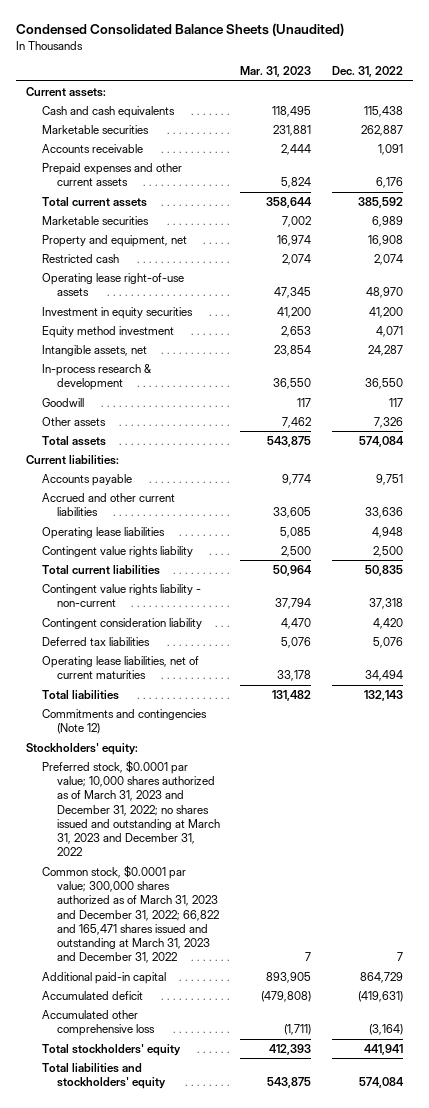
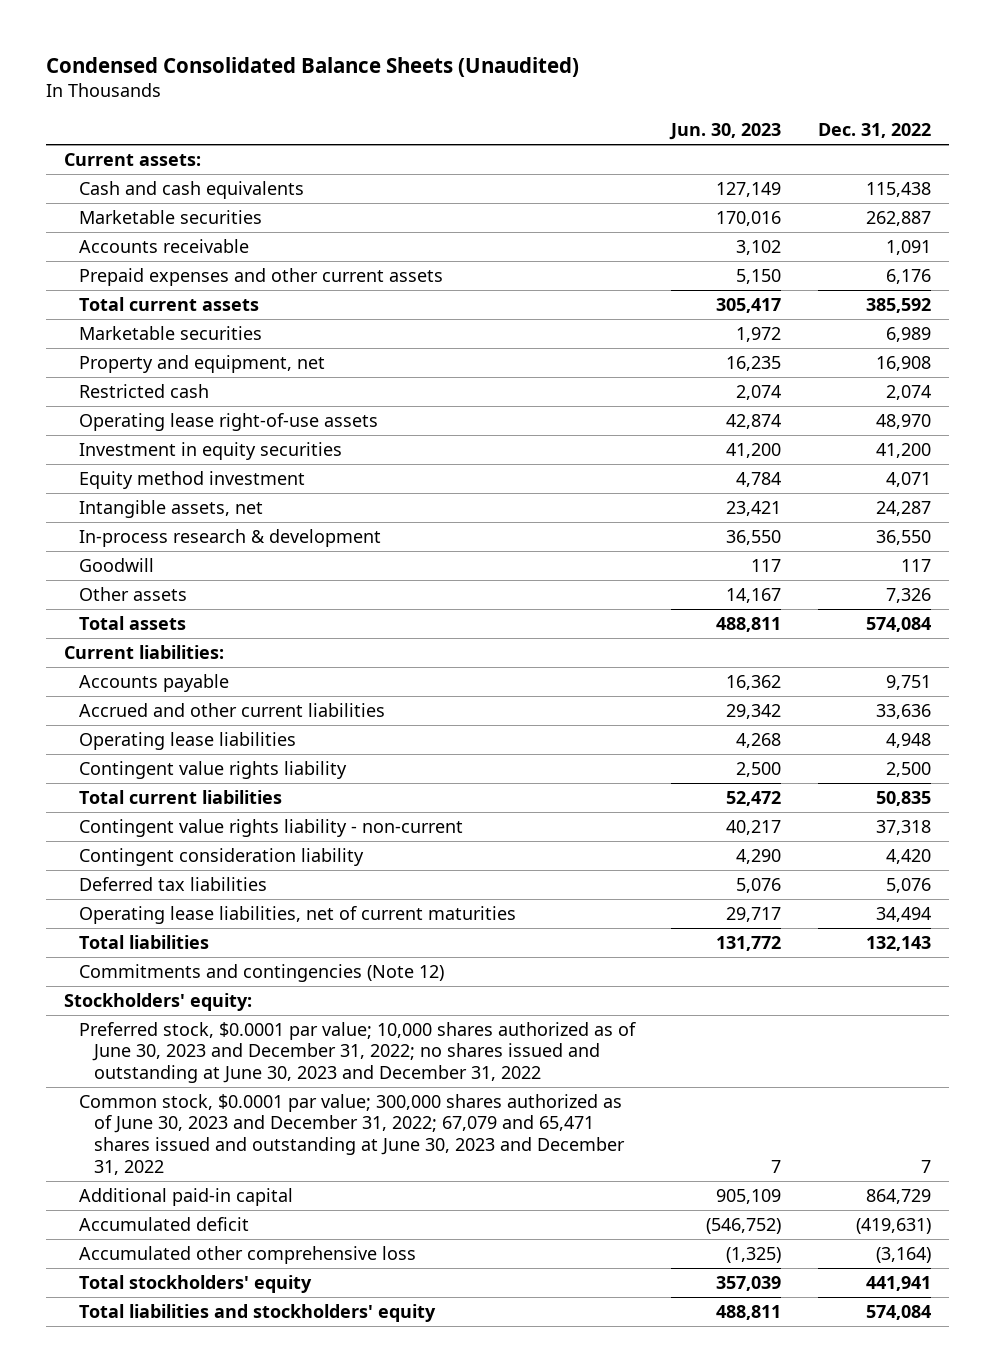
[240,66,312,78] Mar. 31, 2023 -> none
none -> [669,123,782,141] Jun. 30, 2023
[41,759,220,857] Preferred stock, $0.0001 par value; 10,000 shares authorized as of March 31, 2023 and December 31, 2022; no shares issued and outstanding at March 31, 2023 and December 31, 2022 -> [79,1021,637,1084] Preferred stock, $0.0001 par value; 10,000 shares authorized as of June 30, 2023 and December 31, 2022; no shares issued and outstanding at June 30, 2023 and December 31, 2022
[41,864,219,964] Common stock, $0.0001 par value; 300,000 shares authorized as of March 31, 2023 and December 31, 2022; 66,822 and 165,471 shares issued and outstanding at March 31, 2023 and December 31, 2022 -> [79,1093,626,1175] Common stock, $0.0001 par value; 300,000 shares authorized as of June 30, 2023 and December 31, 2022; 67,079 and 65,471 shares issued and outstanding at June 30, 2023 and December 31, 2022

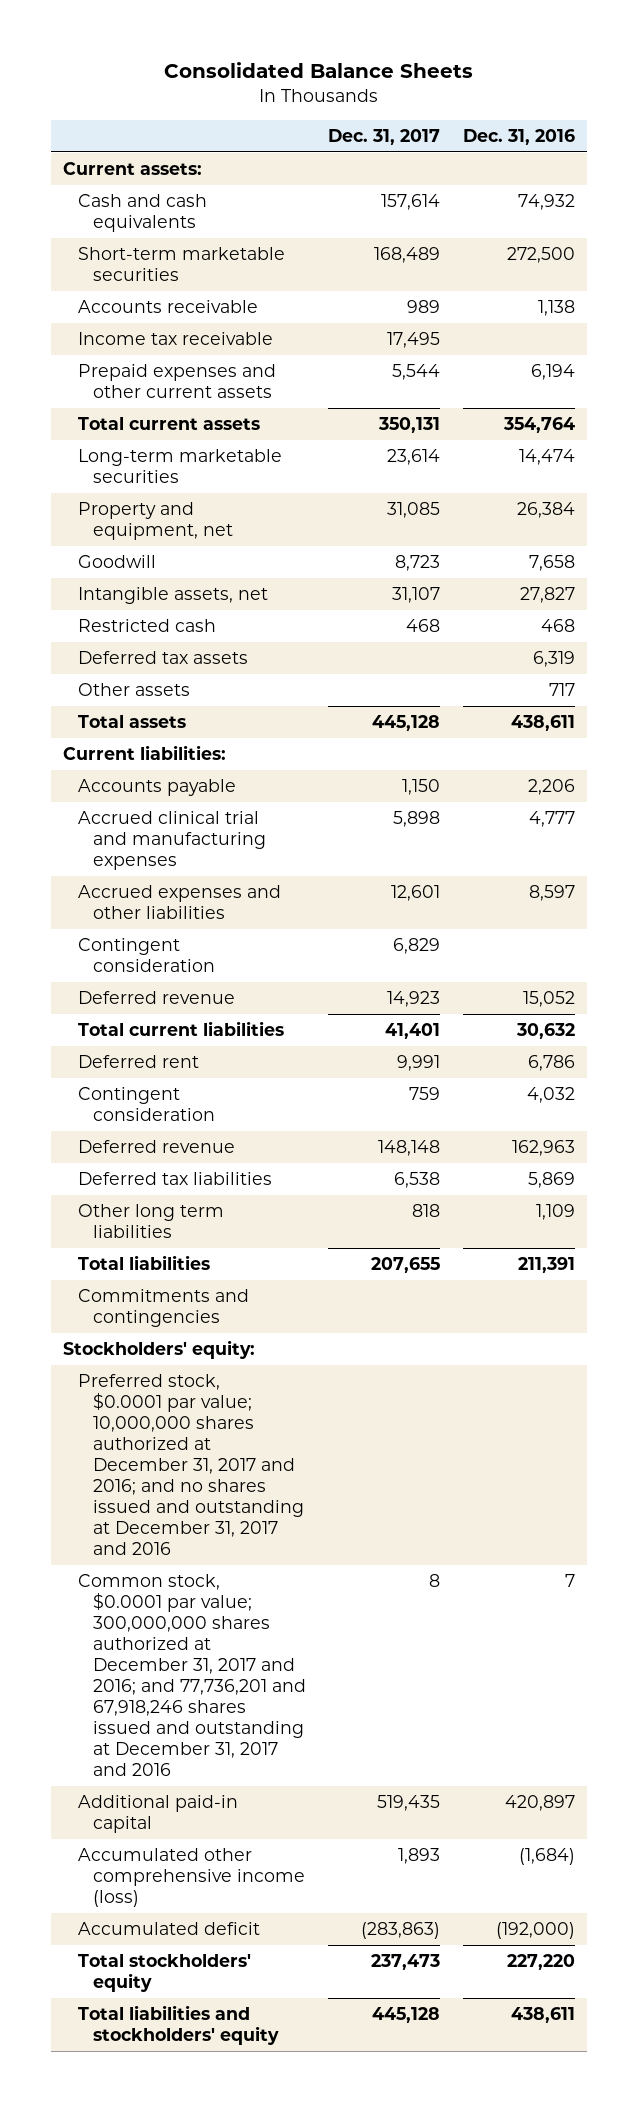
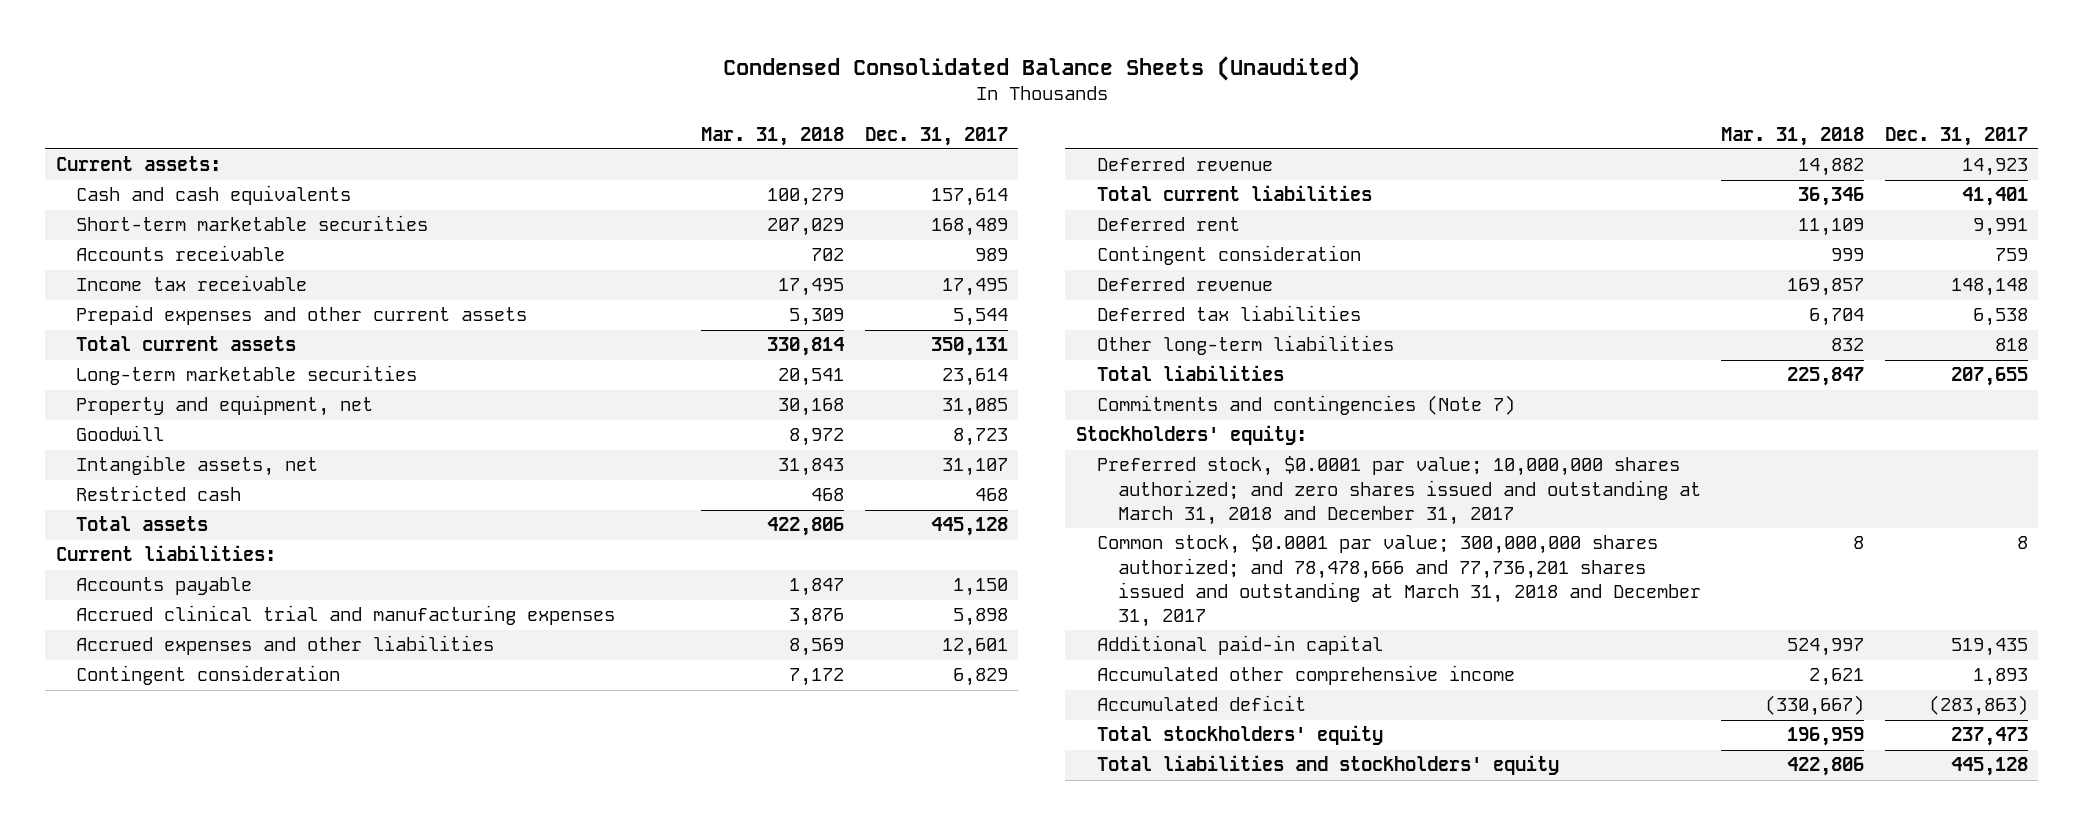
[163,62,473,79] Consolidated Balance Sheets -> [722,55,1360,81] Condensed Consolidated Balance Sheets (Unaudited)
[463,128,576,145] Dec. 31, 2016 -> none
none -> [701,126,845,146] Mar. 31, 2018
[77,651,248,665] Deferred tax assets -> none
[77,683,190,697] Other assets -> none
[77,1204,224,1239] Other long term liabilities -> [1096,335,1394,356] Other long-term liabilities
[77,1289,249,1328] Commitments and contingencies -> [1096,395,1515,416] Commitments and contingencies (Note 7)
[77,1374,304,1556] Preferred stock, $0.0001 par value; 10,000,000 shares authorized at December 31, 2017 and 2016; and no shares issued and outstanding at December 31, 2017 and 2016 -> [1096,456,1701,525] Preferred stock, $0.0001 par value; 10,000,000 shares authorized; and zero shares issued and outstanding at March 31, 2018 and December 31, 2017
[77,1574,306,1777] Common stock, $0.0001 par value; 300,000,000 shares authorized at December 31, 2017 and 2016; and 77,736,201 and 67,918,246 shares issued and outstanding at December 31, 2017 and 2016 -> [1096,534,1701,628] Common stock, $0.0001 par value; 300,000,000 shares authorized; and 78,478,666 and 77,736,201 shares issued and outstanding at March 31, 2018 and December 31, 2017
[77,1848,305,1908] Accumulated other comprehensive income (loss) -> [1096,665,1515,686] Accumulated other comprehensive income

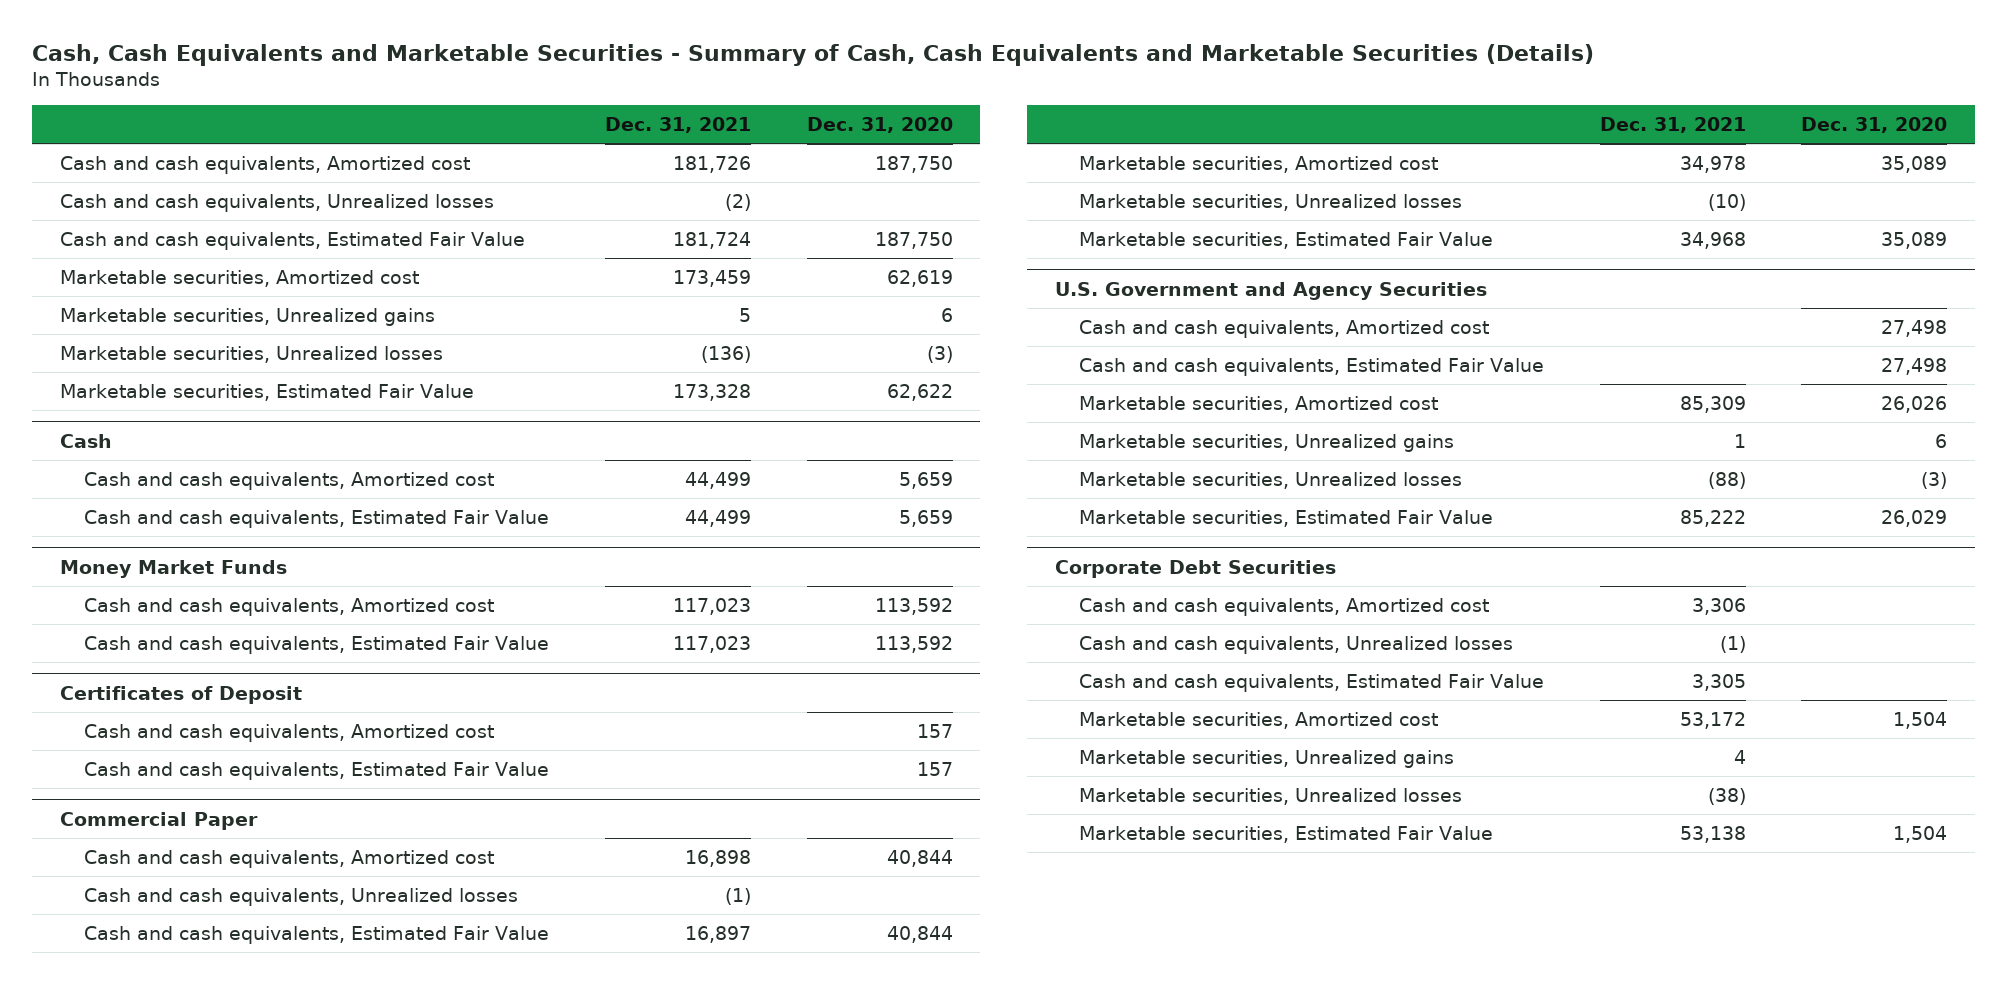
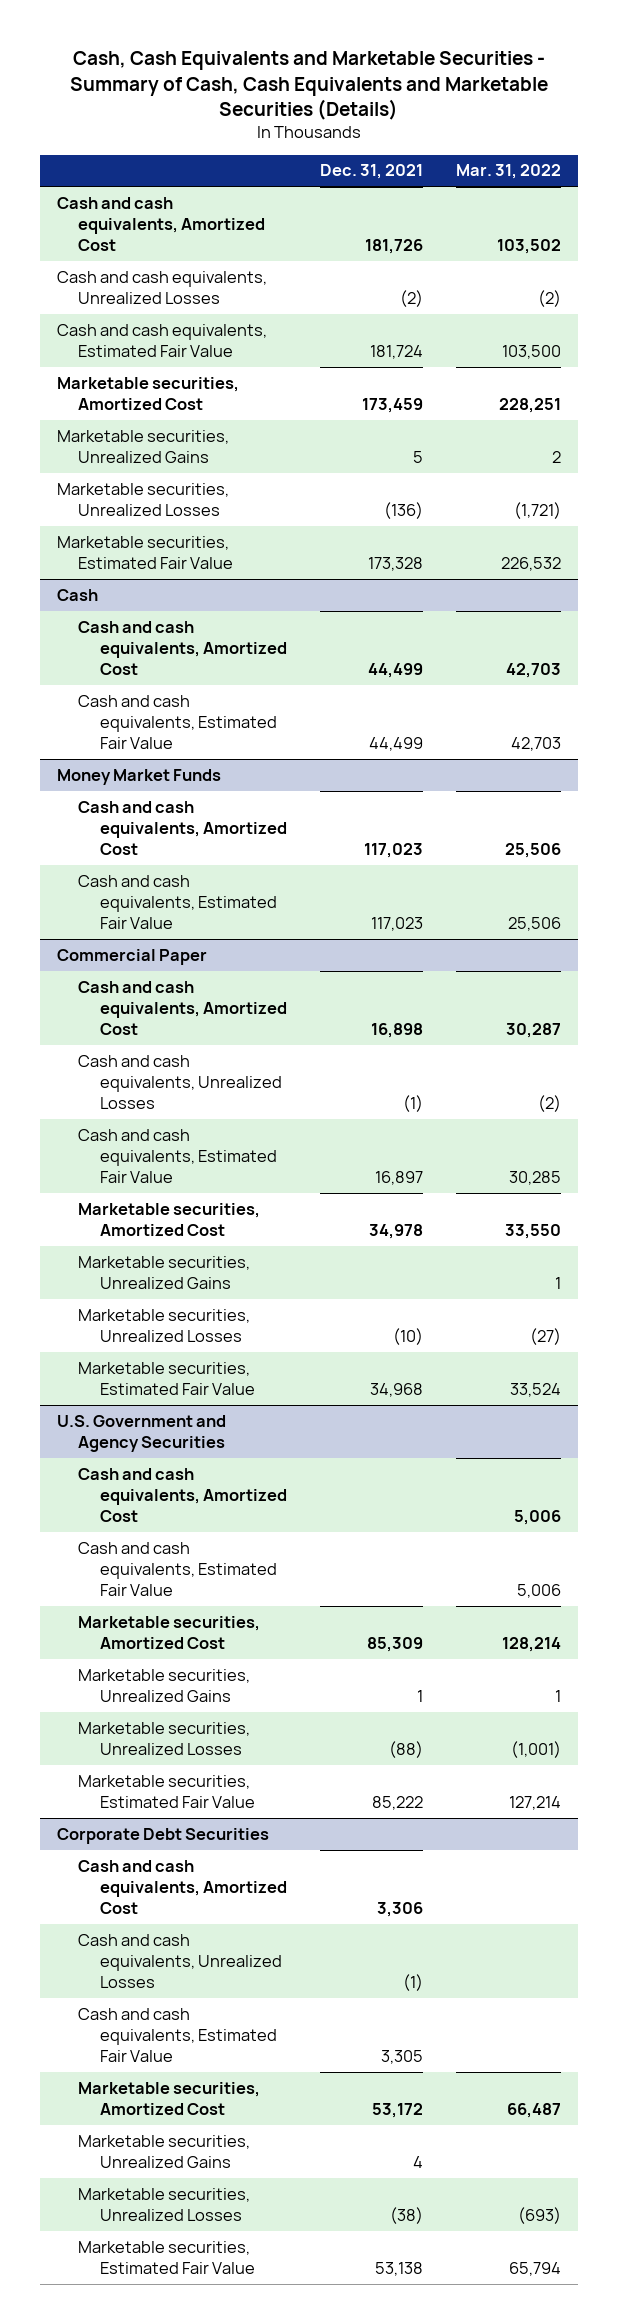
[806,117,953,134] Dec. 31, 2020 -> none
none -> [456,164,562,180] Mar. 31, 2022
[59,155,470,174] Cash and cash equivalents, Amortized cost -> [56,196,266,251] Cash and cash equivalents, Amortized Cost
[59,193,494,212] Cash and cash equivalents, Unrealized losses -> [56,270,267,304] Cash and cash equivalents, Unrealized Losses
[59,269,419,287] Marketable securities, Amortized cost -> [56,376,239,410] Marketable securities, Amortized Cost
[59,307,435,326] Marketable securities, Unrealized gains -> [56,429,229,463] Marketable securities, Unrealized Gains
[59,345,443,363] Marketable securities, Unrealized losses -> [56,482,229,516] Marketable securities, Unrealized Losses
[84,471,495,490] Cash and cash equivalents, Amortized cost -> [78,620,287,675] Cash and cash equivalents, Amortized Cost
[84,597,495,616] Cash and cash equivalents, Amortized cost -> [78,800,287,855] Cash and cash equivalents, Amortized Cost
[59,685,302,704] Certificates of Deposit -> none
[84,723,495,742] Cash and cash equivalents, Amortized cost -> none
[84,761,550,780] Cash and cash equivalents, Estimated Fair Value -> none
[84,849,495,868] Cash and cash equivalents, Amortized cost -> [78,980,287,1035] Cash and cash equivalents, Amortized Cost
[84,887,519,906] Cash and cash equivalents, Unrealized losses -> [78,1054,282,1109] Cash and cash equivalents, Unrealized Losses
[1079,155,1439,173] Marketable securities, Amortized cost -> [78,1202,261,1236] Marketable securities, Amortized Cost
none -> [78,1255,251,1289] Marketable securities, Unrealized Gains
[1079,193,1463,211] Marketable securities, Unrealized losses -> [78,1308,251,1342] Marketable securities, Unrealized Losses
[1079,319,1490,338] Cash and cash equivalents, Amortized cost -> [78,1467,287,1522] Cash and cash equivalents, Amortized Cost
[1079,395,1439,413] Marketable securities, Amortized cost -> [78,1615,261,1649] Marketable securities, Amortized Cost
[1079,433,1455,452] Marketable securities, Unrealized gains -> [78,1668,251,1702] Marketable securities, Unrealized Gains
[1079,471,1463,489] Marketable securities, Unrealized losses -> [78,1721,251,1755] Marketable securities, Unrealized Losses
[1079,597,1490,616] Cash and cash equivalents, Amortized cost -> [78,1859,287,1914] Cash and cash equivalents, Amortized Cost
[1079,635,1514,654] Cash and cash equivalents, Unrealized losses -> [78,1933,282,1988] Cash and cash equivalents, Unrealized Losses
[1079,711,1439,729] Marketable securities, Amortized cost -> [78,2081,261,2115] Marketable securities, Amortized Cost
[1079,749,1455,768] Marketable securities, Unrealized gains -> [78,2134,251,2168] Marketable securities, Unrealized Gains
[1079,787,1463,805] Marketable securities, Unrealized losses -> [78,2187,251,2221] Marketable securities, Unrealized Losses

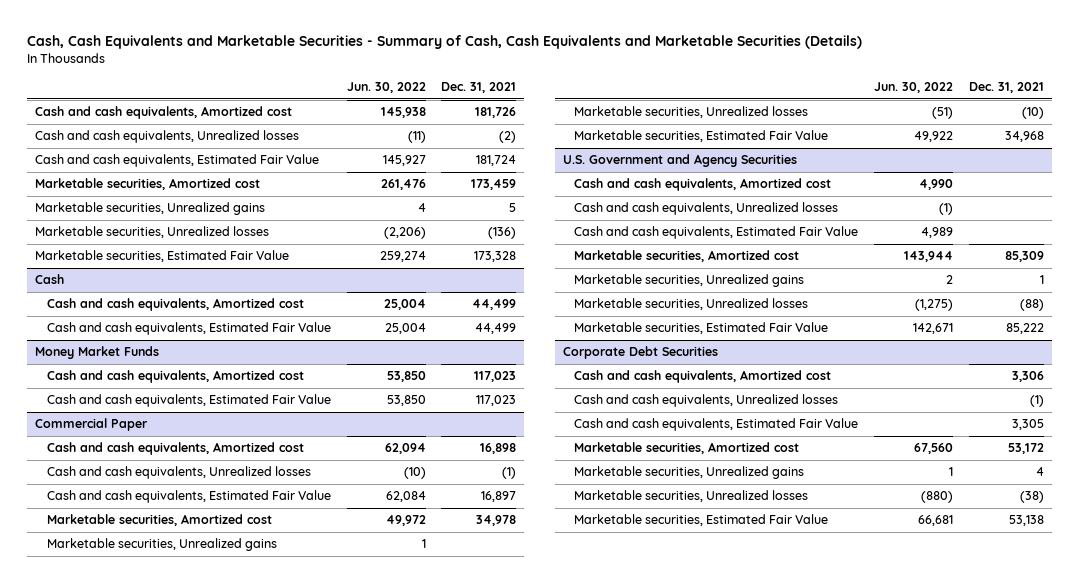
[456,164,562,180] Mar. 31, 2022 -> none
none -> [346,82,426,94] Jun. 30, 2022
[56,196,266,251] Cash and cash equivalents, Amortized Cost -> [35,106,293,120] Cash and cash equivalents, Amortized cost
[56,270,267,304] Cash and cash equivalents, Unrealized Losses -> [35,130,300,144] Cash and cash equivalents, Unrealized losses
[56,376,239,410] Marketable securities, Amortized Cost -> [35,178,261,191] Marketable securities, Amortized cost
[56,429,229,463] Marketable securities, Unrealized Gains -> [35,202,266,216] Marketable securities, Unrealized gains
[56,482,229,516] Marketable securities, Unrealized Losses -> [35,226,270,239] Marketable securities, Unrealized losses
[78,620,287,675] Cash and cash equivalents, Amortized Cost -> [46,298,304,312] Cash and cash equivalents, Amortized cost
[78,800,287,855] Cash and cash equivalents, Amortized Cost -> [46,370,304,384] Cash and cash equivalents, Amortized cost
[78,980,287,1035] Cash and cash equivalents, Amortized Cost -> [46,442,304,456] Cash and cash equivalents, Amortized cost
[78,1054,282,1109] Cash and cash equivalents, Unrealized Losses -> [46,466,311,480] Cash and cash equivalents, Unrealized losses
[78,1202,261,1236] Marketable securities, Amortized Cost -> [46,514,272,527] Marketable securities, Amortized cost
[78,1255,251,1289] Marketable securities, Unrealized Gains -> [46,538,277,552] Marketable securities, Unrealized gains
[78,1308,251,1342] Marketable securities, Unrealized Losses -> [574,106,809,119] Marketable securities, Unrealized losses
[78,1467,287,1522] Cash and cash equivalents, Amortized Cost -> [574,178,832,192] Cash and cash equivalents, Amortized cost
none -> [574,202,839,216] Cash and cash equivalents, Unrealized losses
[78,1615,261,1649] Marketable securities, Amortized Cost -> [574,250,800,263] Marketable securities, Amortized cost
[78,1668,251,1702] Marketable securities, Unrealized Gains -> [574,274,805,288] Marketable securities, Unrealized gains
[78,1721,251,1755] Marketable securities, Unrealized Losses -> [574,298,809,311] Marketable securities, Unrealized losses
[78,1859,287,1914] Cash and cash equivalents, Amortized Cost -> [574,370,832,384] Cash and cash equivalents, Amortized cost
[78,1933,282,1988] Cash and cash equivalents, Unrealized Losses -> [574,394,839,408] Cash and cash equivalents, Unrealized losses
[78,2081,261,2115] Marketable securities, Amortized Cost -> [574,442,800,455] Marketable securities, Amortized cost
[78,2134,251,2168] Marketable securities, Unrealized Gains -> [574,466,805,480] Marketable securities, Unrealized gains
[78,2187,251,2221] Marketable securities, Unrealized Losses -> [574,490,809,503] Marketable securities, Unrealized losses

